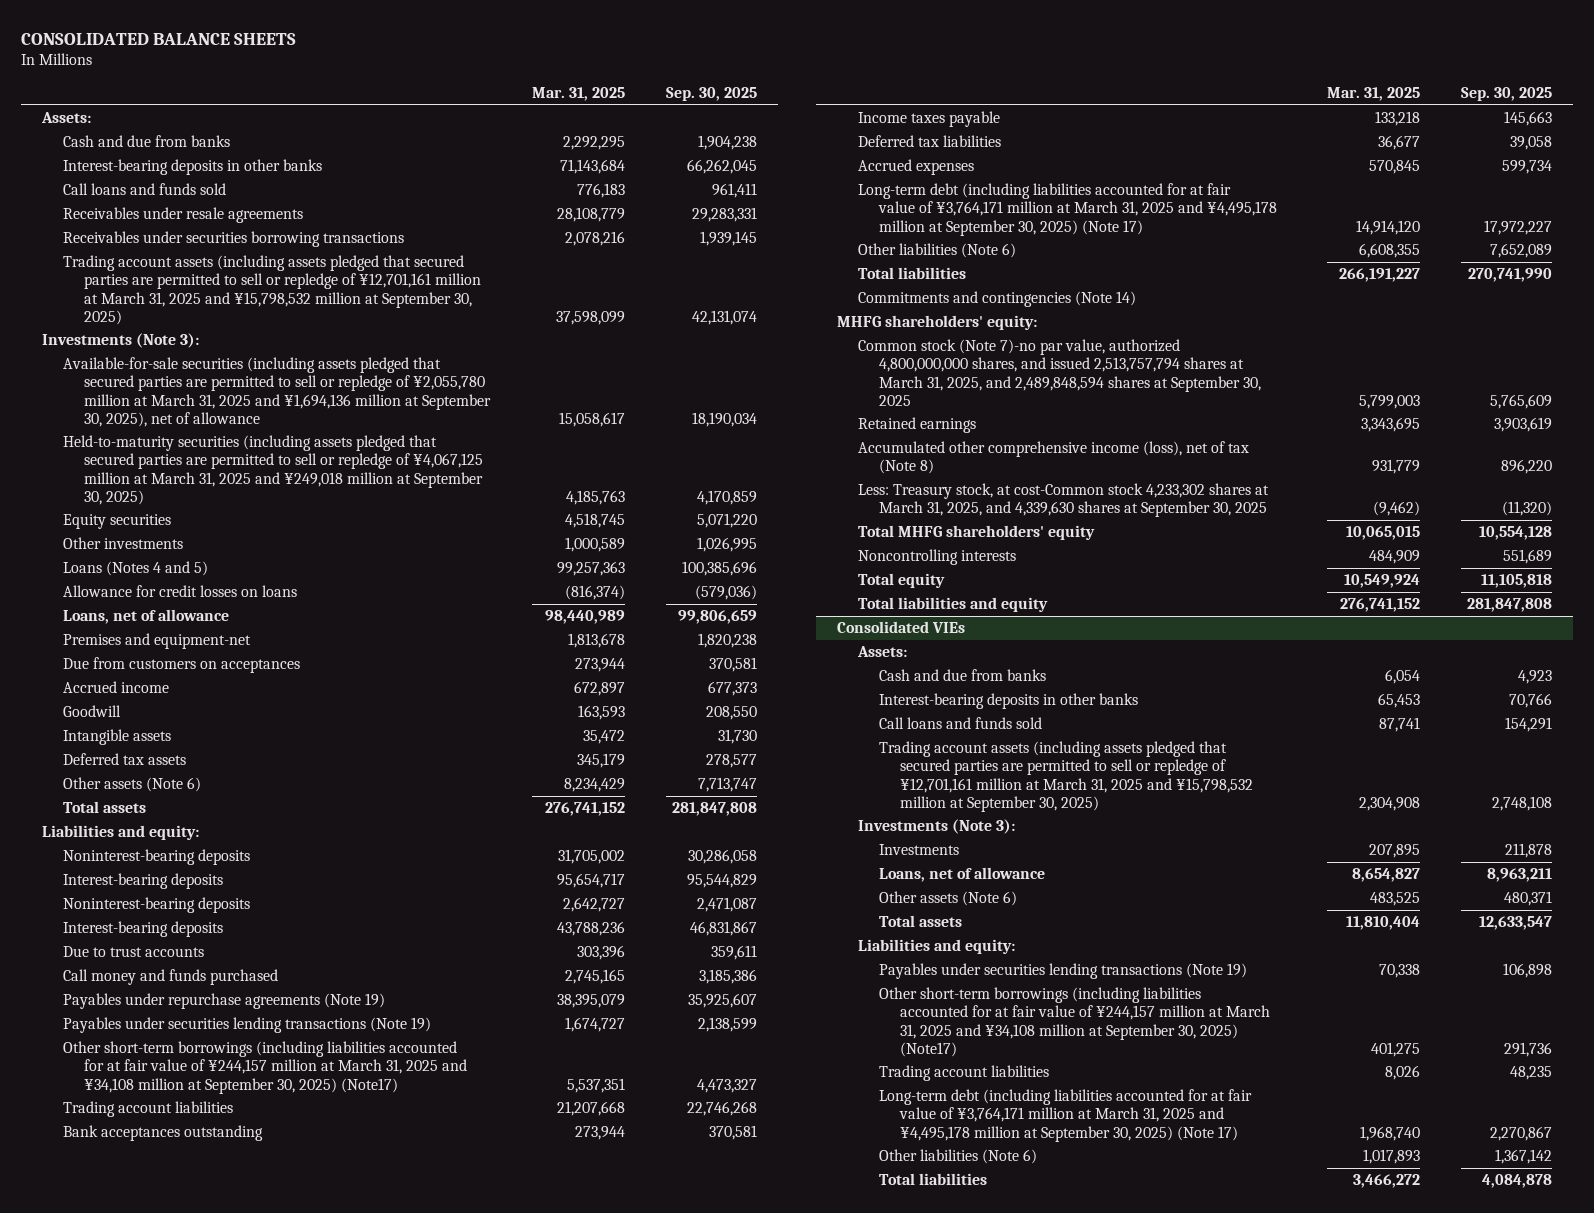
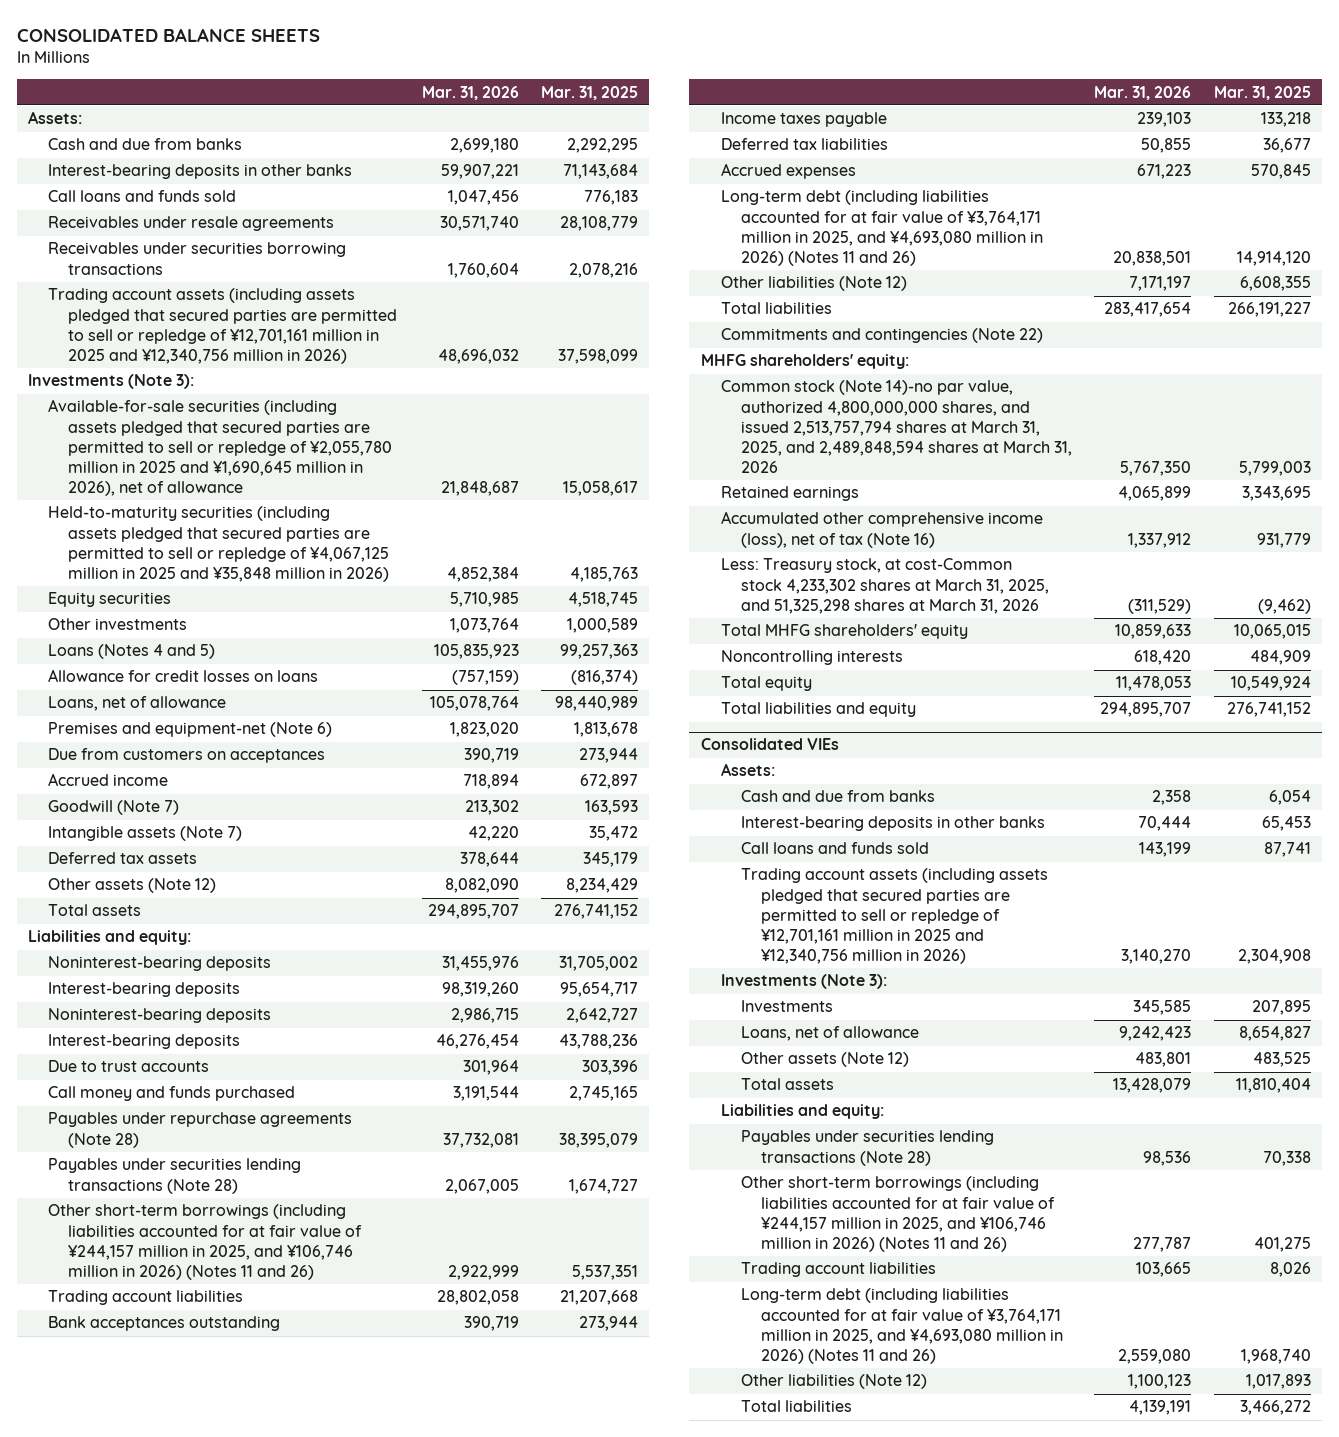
[665,87,757,102] Sep. 30, 2025 -> none
none -> [421,85,519,100] Mar. 31, 2026
[62,255,482,325] Trading account assets (including assets pledged that secured parties are permitted to sell or repledge of ¥12,701,161 million at March 31, 2025 and ¥15,798,532 million at September 30, 2025) -> [48,288,398,364] Trading account assets (including assets pledged that secured parties are permitted to sell or repledge of ¥12,701,161 million in 2025 and ¥12,340,756 million in 2026)
[62,357,492,427] Available-for-sale securities (including assets pledged that secured parties are permitted to sell or repledge of ¥2,055,780 million at March 31, 2025 and ¥1,694,136 million at September 30, 2025), net of allowance -> [48,399,393,496] Available-for-sale securities (including assets pledged that secured parties are permitted to sell or repledge of ¥2,055,780 million in 2025 and ¥1,690,645 million in 2026), net of allowance
[62,435,484,505] Held-to-maturity securities (including assets pledged that secured parties are permitted to sell or repledge of ¥4,067,125 million at March 31, 2025 and ¥249,018 million at September 30, 2025) -> [48,506,390,582] Held-to-maturity securities (including assets pledged that secured parties are permitted to sell or repledge of ¥4,067,125 million in 2025 and ¥35,848 million in 2026)
[62,633,251,650] Premises and equipment-net -> [48,722,333,738] Premises and equipment-net (Note 6)
[62,705,121,718] Goodwill -> [48,800,180,816] Goodwill (Note 7)
[62,729,171,746] Intangible assets -> [48,826,243,842] Intangible assets (Note 7)
[62,777,201,793] Other assets (Note 6) -> [48,878,217,894] Other assets (Note 12)
[62,993,385,1010] Payables under repurchase agreements (Note 19) -> [48,1112,353,1148] Payables under repurchase agreements (Note 28)
[62,1017,431,1034] Payables under securities lending transactions (Note 19) -> [48,1158,302,1194] Payables under securities lending transactions (Note 28)
[62,1041,468,1094] Other short-term borrowings (including liabilities accounted for at fair value of ¥244,157 million at March 31, 2025 and ¥34,108 million at September 30, 2025) (Note17) -> [48,1204,363,1280] Other short-term borrowings (including liabilities accounted for at fair value of ¥244,157 million in 2025, and ¥106,746 million in 2026) (Notes 11 and 26)
[858,183,1278,236] Long-term debt (including liabilities accounted for at fair value of ¥3,764,171 million at March 31, 2025 and ¥4,495,178 million at September 30, 2025) (Note 17) -> [720,190,1043,266] Long-term debt (including liabilities accounted for at fair value of ¥3,764,171 million in 2025, and ¥4,693,080 million in 2026) (Notes 11 and 26)
[858,243,1017,259] Other liabilities (Note 6) -> [720,276,907,292] Other liabilities (Note 12)
[858,291,1137,308] Commitments and contingencies (Note 14) -> [720,328,1043,344] Commitments and contingencies (Note 22)
[858,339,1262,406] Common stock (Note 7)-no par value, authorized 4,800,000,000 shares, and issued 2,513,757,794 shares at March 31, 2025, and 2,489,848,594 shares at September 30, 2025 -> [720,380,1072,473] Common stock (Note 14)-no par value, authorized 4,800,000,000 shares, and issued 2,513,757,794 shares at March 31, 2025, and 2,489,848,594 shares at March 31, 2026
[858,441,1250,475] Accumulated other comprehensive income (loss), net of tax (Note 8) -> [720,511,1043,548] Accumulated other comprehensive income (loss), net of tax (Note 16)
[858,483,1270,518] Less: Treasury stock, at cost-Common stock 4,233,302 shares at March 31, 2025, and 4,339,630 shares at September 30, 2025 -> [720,558,1049,614] Less: Treasury stock, at cost-Common stock 4,233,302 shares at March 31, 2025, and 51,325,298 shares at March 31, 2026
[879,741,1254,812] Trading account assets (including assets pledged that secured parties are permitted to sell or repledge of ¥12,701,161 million at March 31, 2025 and ¥15,798,532 million at September 30, 2025) -> [740,868,1048,964] Trading account assets (including assets pledged that secured parties are permitted to sell or repledge of ¥12,701,161 million in 2025 and ¥12,340,756 million in 2026)
[879,891,1018,907] Other assets (Note 6) -> [740,1052,909,1068] Other assets (Note 12)
[879,963,1248,980] Payables under securities lending transactions (Note 19) -> [740,1130,994,1166] Payables under securities lending transactions (Note 28)
[879,987,1271,1057] Other short-term borrowings (including liabilities accounted for at fair value of ¥244,157 million at March 31, 2025 and ¥34,108 million at September 30, 2025) (Note17) -> [740,1176,1056,1252] Other short-term borrowings (including liabilities accounted for at fair value of ¥244,157 million in 2025, and ¥106,746 million in 2026) (Notes 11 and 26)
[879,1089,1253,1142] Long-term debt (including liabilities accounted for at fair value of ¥3,764,171 million at March 31, 2025 and ¥4,495,178 million at September 30, 2025) (Note 17) -> [740,1288,1064,1364] Long-term debt (including liabilities accounted for at fair value of ¥3,764,171 million in 2025, and ¥4,693,080 million in 2026) (Notes 11 and 26)
[879,1149,1038,1165] Other liabilities (Note 6) -> [740,1374,927,1390] Other liabilities (Note 12)

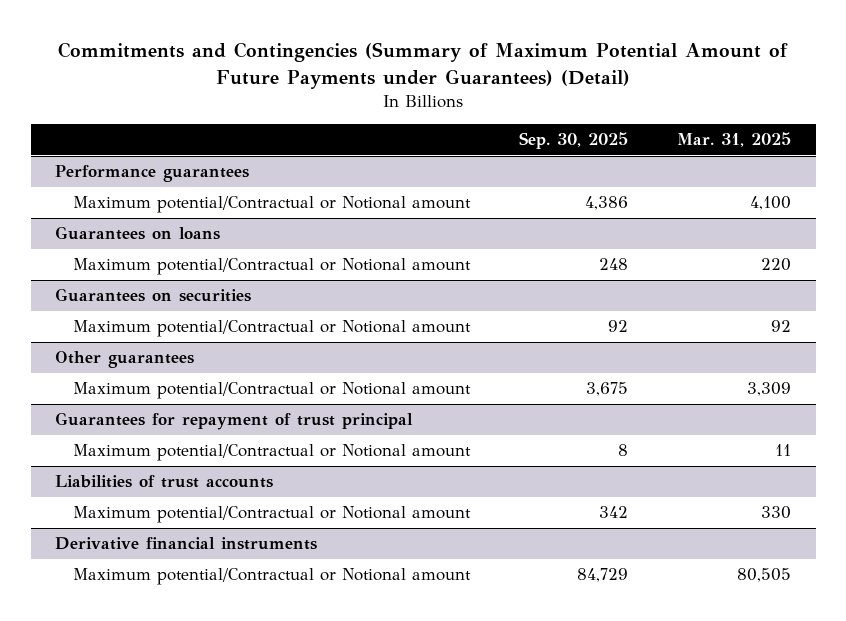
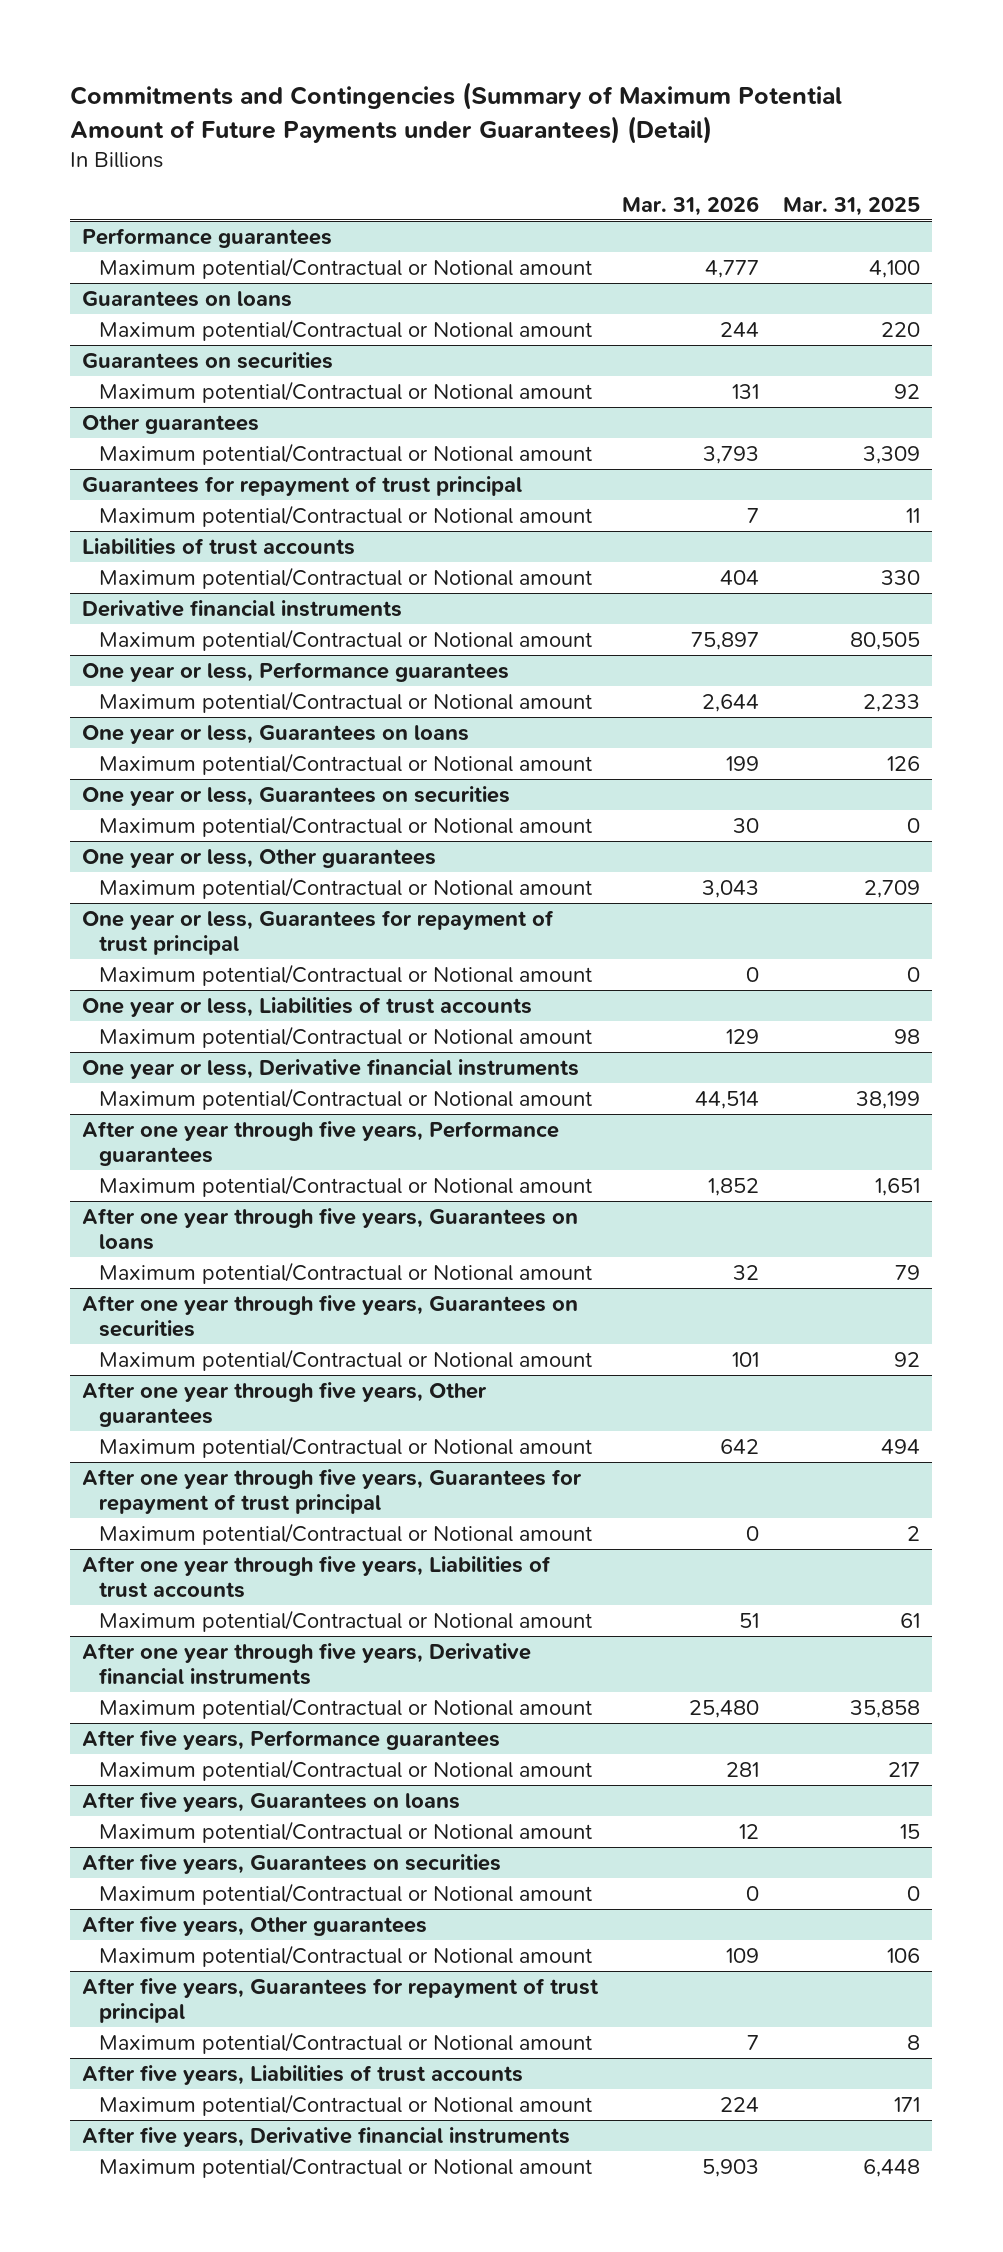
[518,132,628,150] Sep. 30, 2025 -> none
none -> [622,195,760,216] Mar. 31, 2026
none -> [82,661,510,682] One year or less, Performance guarantees
none -> [99,690,593,713] Maximum potential/Contractual or Notional amount
none -> [82,724,470,744] One year or less, Guarantees on loans
none -> [99,752,593,775] Maximum potential/Contractual or Notional amount
none -> [82,785,511,806] One year or less, Guarantees on securities
none -> [99,814,593,837] Maximum potential/Contractual or Notional amount
none -> [82,848,437,868] One year or less, Other guarantees
none -> [99,876,593,899] Maximum potential/Contractual or Notional amount
none -> [82,909,555,956] One year or less, Guarantees for repayment of trust principal
none -> [99,963,593,986] Maximum potential/Contractual or Notional amount
none -> [82,996,533,1017] One year or less, Liabilities of trust accounts
none -> [99,1025,593,1048] Maximum potential/Contractual or Notional amount
none -> [82,1058,580,1079] One year or less, Derivative financial instruments
none -> [99,1087,593,1110] Maximum potential/Contractual or Notional amount
none -> [82,1120,560,1167] After one year through five years, Performance guarantees
none -> [99,1174,593,1197] Maximum potential/Contractual or Notional amount
none -> [82,1207,579,1251] After one year through five years, Guarantees on loans
none -> [99,1261,593,1284] Maximum potential/Contractual or Notional amount
none -> [82,1294,579,1338] After one year through five years, Guarantees on securities
none -> [99,1348,593,1371] Maximum potential/Contractual or Notional amount
none -> [82,1381,488,1428] After one year through five years, Other guarantees
none -> [99,1435,593,1458] Maximum potential/Contractual or Notional amount
none -> [82,1468,583,1515] After one year through five years, Guarantees for repayment of trust principal
none -> [99,1522,593,1545] Maximum potential/Contractual or Notional amount
none -> [82,1555,552,1599] After one year through five years, Liabilities of trust accounts
none -> [99,1609,593,1632] Maximum potential/Contractual or Notional amount
none -> [82,1642,532,1686] After one year through five years, Derivative financial instruments
none -> [99,1696,593,1719] Maximum potential/Contractual or Notional amount
none -> [82,1729,501,1750] After five years, Performance guarantees
none -> [99,1758,593,1781] Maximum potential/Contractual or Notional amount
none -> [82,1791,461,1812] After five years, Guarantees on loans
none -> [99,1820,593,1843] Maximum potential/Contractual or Notional amount
none -> [82,1853,502,1874] After five years, Guarantees on securities
none -> [99,1882,593,1905] Maximum potential/Contractual or Notional amount
none -> [82,1915,428,1936] After five years, Other guarantees
none -> [99,1944,593,1967] Maximum potential/Contractual or Notional amount
none -> [82,1977,600,2024] After five years, Guarantees for repayment of trust principal
none -> [99,2031,593,2054] Maximum potential/Contractual or Notional amount
none -> [82,2064,524,2085] After five years, Liabilities of trust accounts
none -> [99,2093,593,2116] Maximum potential/Contractual or Notional amount
none -> [82,2126,571,2147] After five years, Derivative financial instruments
none -> [99,2155,593,2178] Maximum potential/Contractual or Notional amount

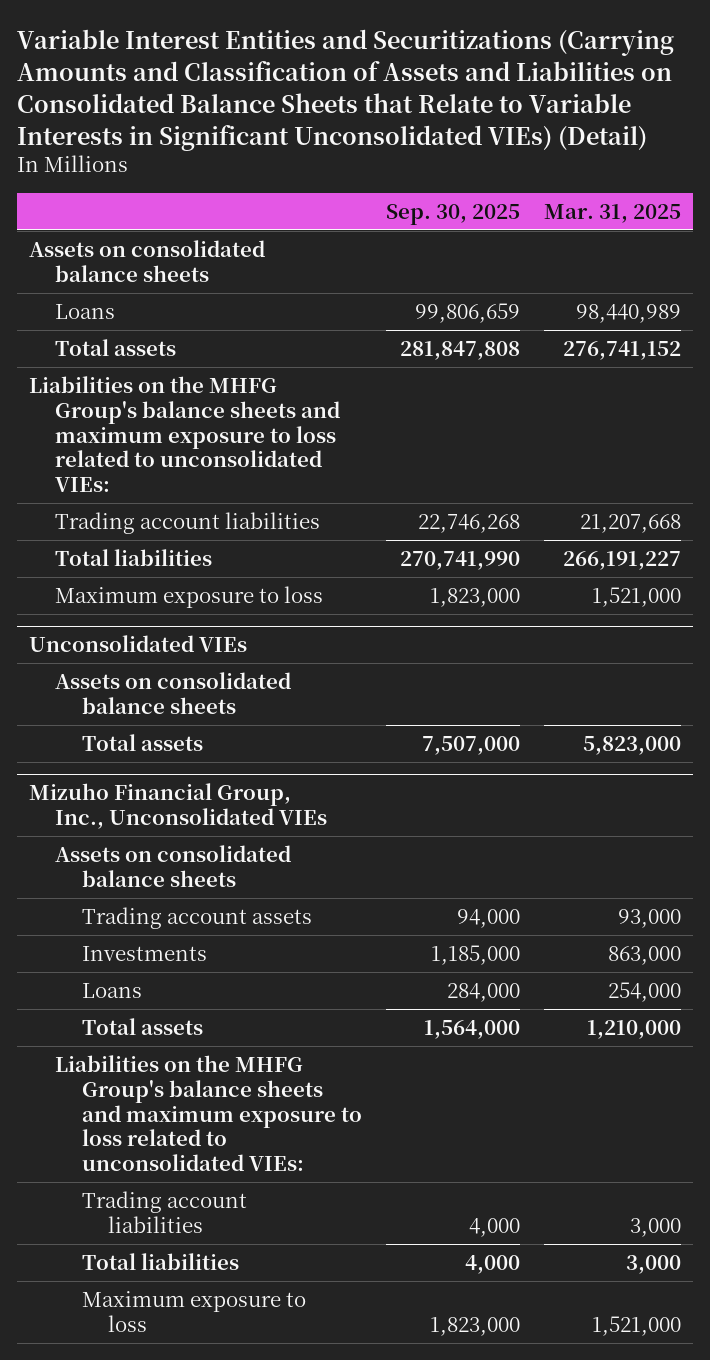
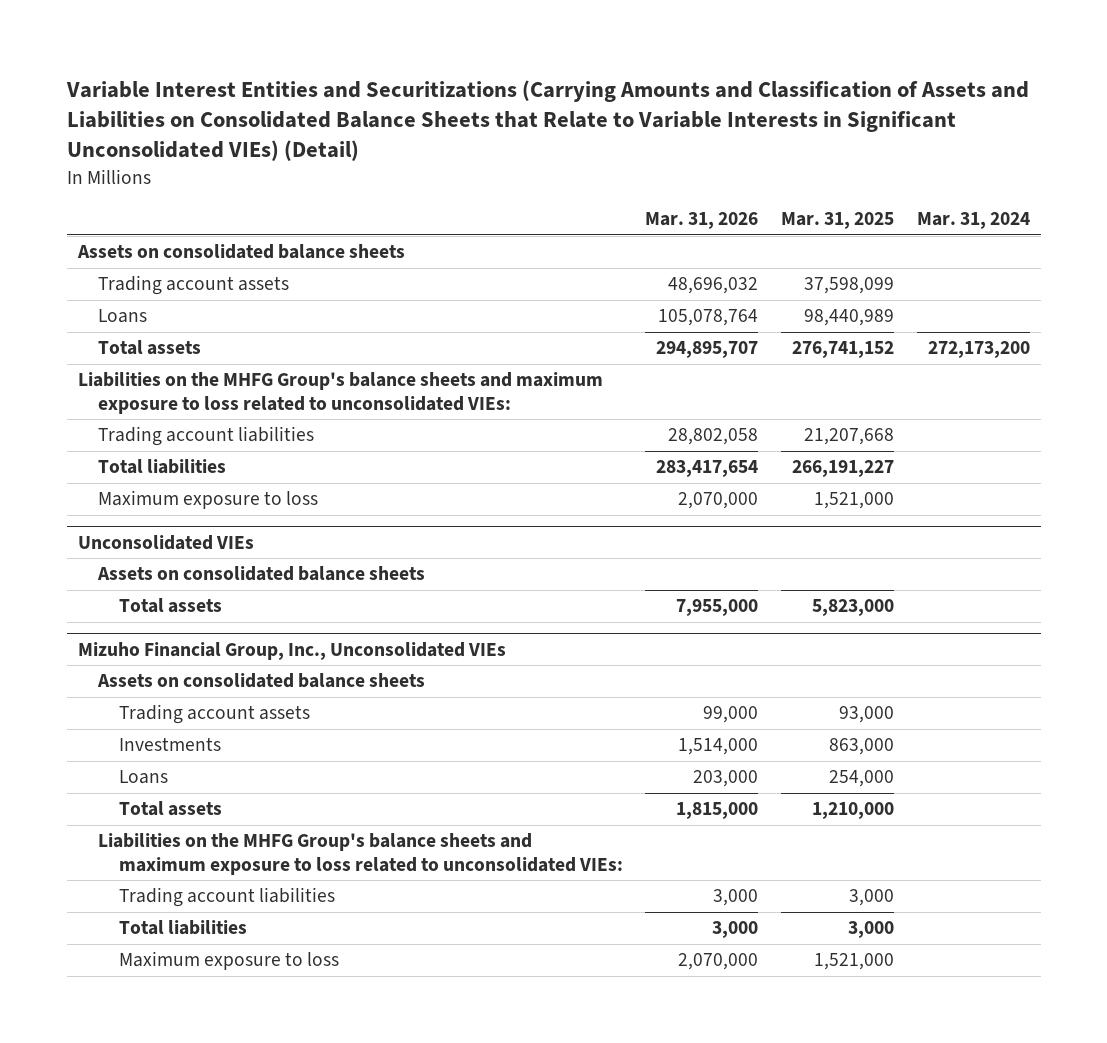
[385,203,520,225] Sep. 30, 2025 -> none
none -> [645,212,759,230] Mar. 31, 2026
none -> [916,212,1030,230] Mar. 31, 2024
none -> [98,275,290,296] Trading account assets

